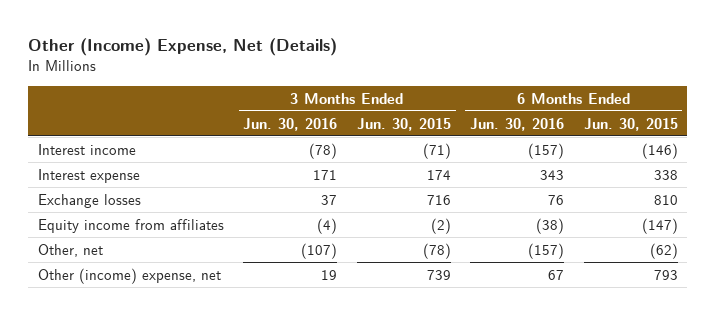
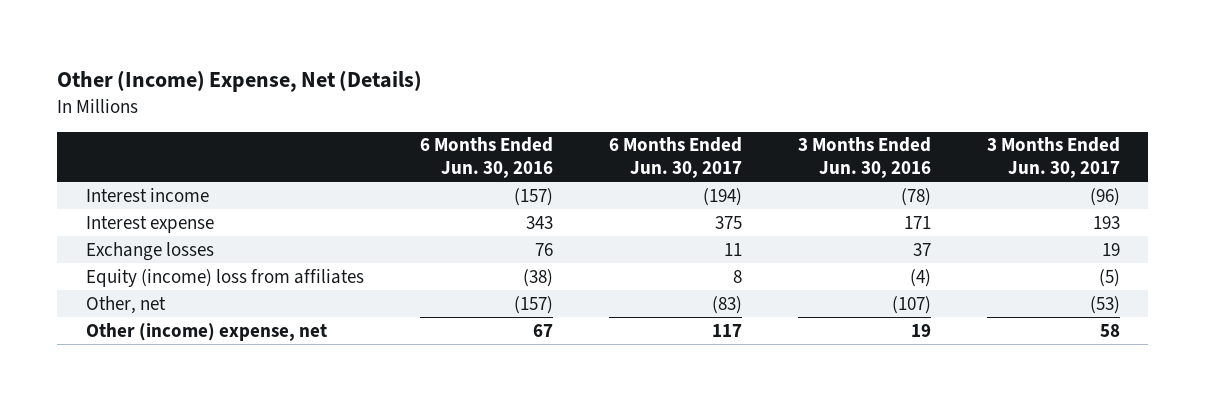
[356,117,451,131] Jun. 30, 2015 -> none
[583,117,678,131] Jun. 30, 2015 -> none
none -> [608,137,742,178] 6 Months Ended Jun. 30, 2017
none -> [987,137,1121,178] 3 Months Ended Jun. 30, 2017
[38,218,225,233] Equity income from affiliates -> [85,268,364,287] Equity (income) loss from affiliates

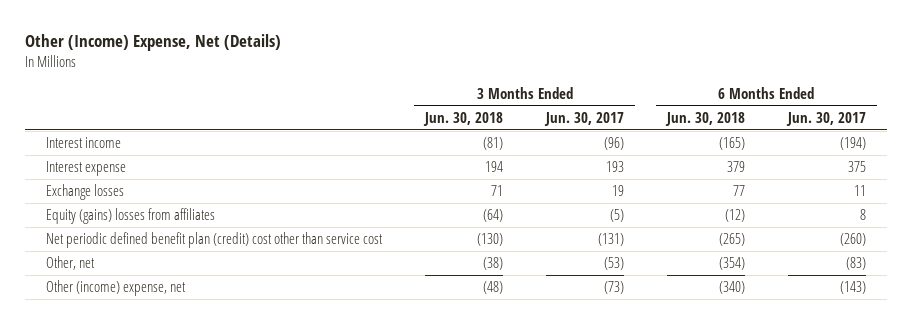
[419,137,553,178] 6 Months Ended Jun. 30, 2016 -> none
[797,137,931,178] 3 Months Ended Jun. 30, 2016 -> none
none -> [423,111,504,126] Jun. 30, 2018
none -> [664,111,745,126] Jun. 30, 2018
[85,268,364,287] Equity (income) loss from affiliates -> [46,208,216,225] Equity (gains) losses from affiliates
none -> [46,232,384,249] Net periodic defined benefit plan (credit) cost other than service cost
[711,323,742,337] 117 -> [839,281,866,295] (143)
[1100,323,1121,337] 58 -> [604,281,625,295] (73)

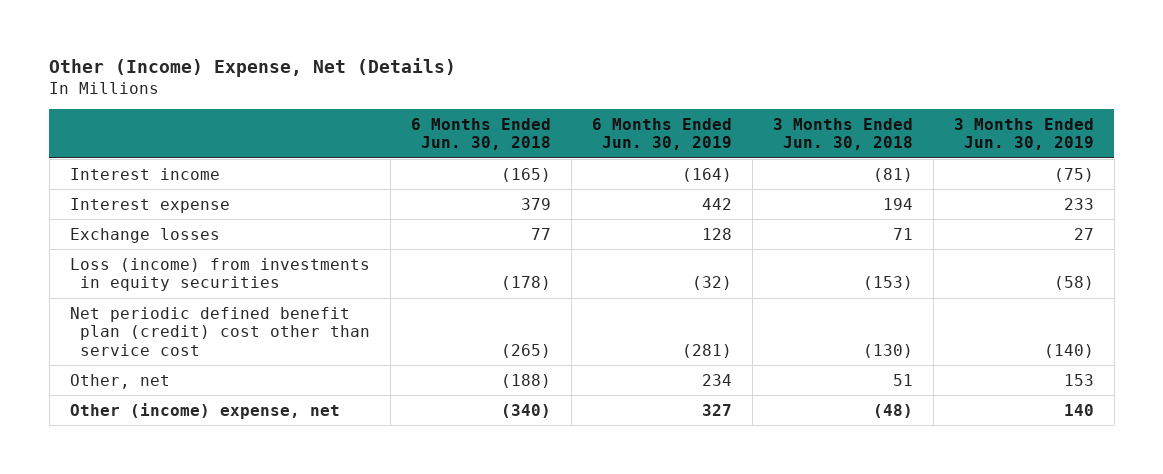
[544,111,625,126] Jun. 30, 2017 -> none
[785,111,866,126] Jun. 30, 2017 -> none
none -> [592,117,733,151] 6 Months Ended Jun. 30, 2019
none -> [953,117,1094,151] 3 Months Ended Jun. 30, 2019
[46,208,216,225] Equity (gains) losses from affiliates -> none
none -> [69,257,370,292] Loss (income) from investments in equity securities
[483,257,504,271] (38) -> [892,373,913,386] 51
[718,257,745,271] (354) -> [501,373,552,388] (188)

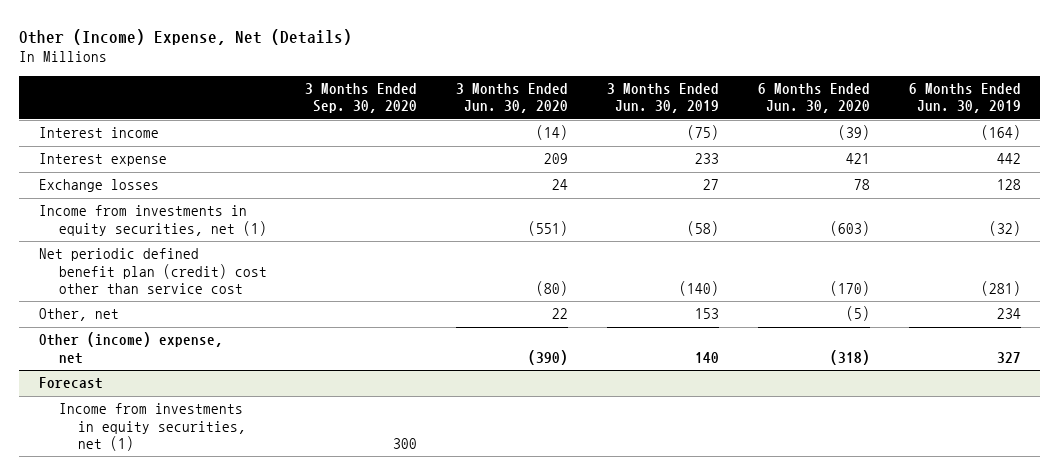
[411,117,552,151] 6 Months Ended Jun. 30, 2018 -> none
[772,117,913,151] 3 Months Ended Jun. 30, 2018 -> none
none -> [305,83,418,114] 3 Months Ended Sep. 30, 2020
none -> [456,83,569,114] 3 Months Ended Jun. 30, 2020
none -> [758,83,871,114] 6 Months Ended Jun. 30, 2020
[69,257,370,292] Loss (income) from investments in equity securities -> [38,205,267,236] Income from investments in equity securities, net (1)
none -> [38,377,103,390] Forecast
none -> [58,403,247,451] Income from investments in equity securities, net (1)

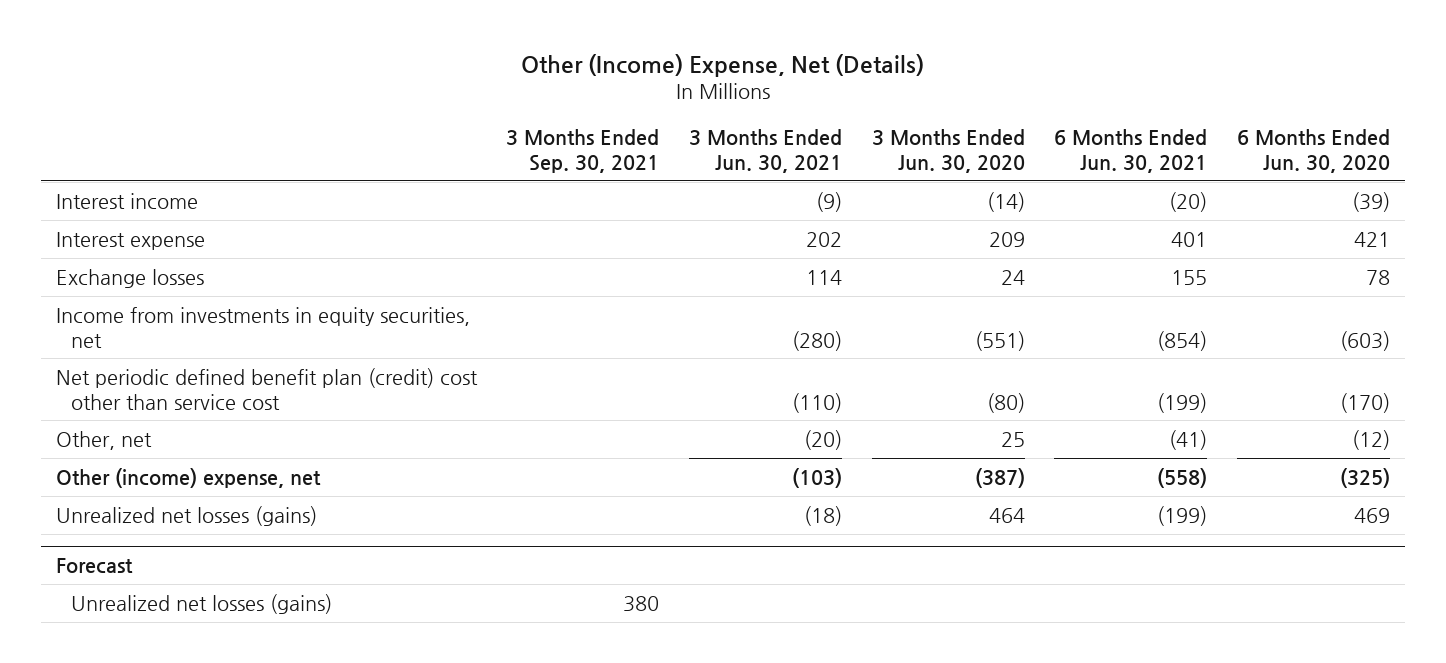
[305,83,418,114] 3 Months Ended Sep. 30, 2020 -> none
[607,83,720,114] 3 Months Ended Jun. 30, 2019 -> none
[908,83,1021,114] 6 Months Ended Jun. 30, 2019 -> none
none -> [506,128,660,173] 3 Months Ended Sep. 30, 2021
none -> [688,128,842,173] 3 Months Ended Jun. 30, 2021
none -> [1054,128,1208,173] 6 Months Ended Jun. 30, 2021
[38,205,267,236] Income from investments in equity securities, net (1) -> [55,306,470,348] Income from investments in equity securities, net
[552,308,569,320] 22 -> [1000,431,1025,447] 25
[846,306,871,322] (5) -> [1352,429,1391,450] (12)
[528,349,569,365] (390) -> [974,467,1025,488] (387)
[830,349,871,365] (318) -> [1340,467,1391,488] (325)
none -> [55,505,317,526] Unrealized net losses (gains)
[58,403,247,451] Income from investments in equity securities, net (1) -> none
none -> [71,593,333,614] Unrealized net losses (gains)

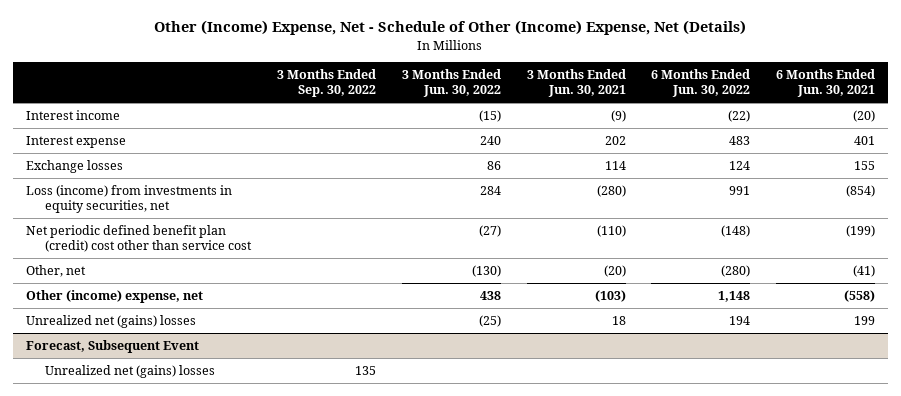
[520,53,924,77] Other (Income) Expense, Net (Details) -> [154,20,747,36] Other (Income) Expense, Net - Schedule of Other (Income) Expense, Net (Details)
[506,128,660,173] 3 Months Ended Sep. 30, 2021 -> none
[871,128,1025,173] 3 Months Ended Jun. 30, 2020 -> none
[1237,128,1391,173] 6 Months Ended Jun. 30, 2020 -> none
none -> [277,69,377,98] 3 Months Ended Sep. 30, 2022
none -> [401,69,501,98] 3 Months Ended Jun. 30, 2022
none -> [651,69,751,98] 6 Months Ended Jun. 30, 2022
[55,306,470,348] Income from investments in equity securities, net -> [25,184,232,213] Loss (income) from investments in equity securities, net
[55,558,133,575] Forecast -> none
[55,505,317,526] Unrealized net losses (gains) -> [25,314,196,328] Unrealized net (gains) losses
[803,505,842,526] (18) -> [611,315,626,325] 18
[1157,505,1208,526] (199) -> [853,315,875,325] 199
none -> [25,339,199,353] Forecast, Subsequent Event
[71,593,333,614] Unrealized net losses (gains) -> [45,364,216,378] Unrealized net (gains) losses

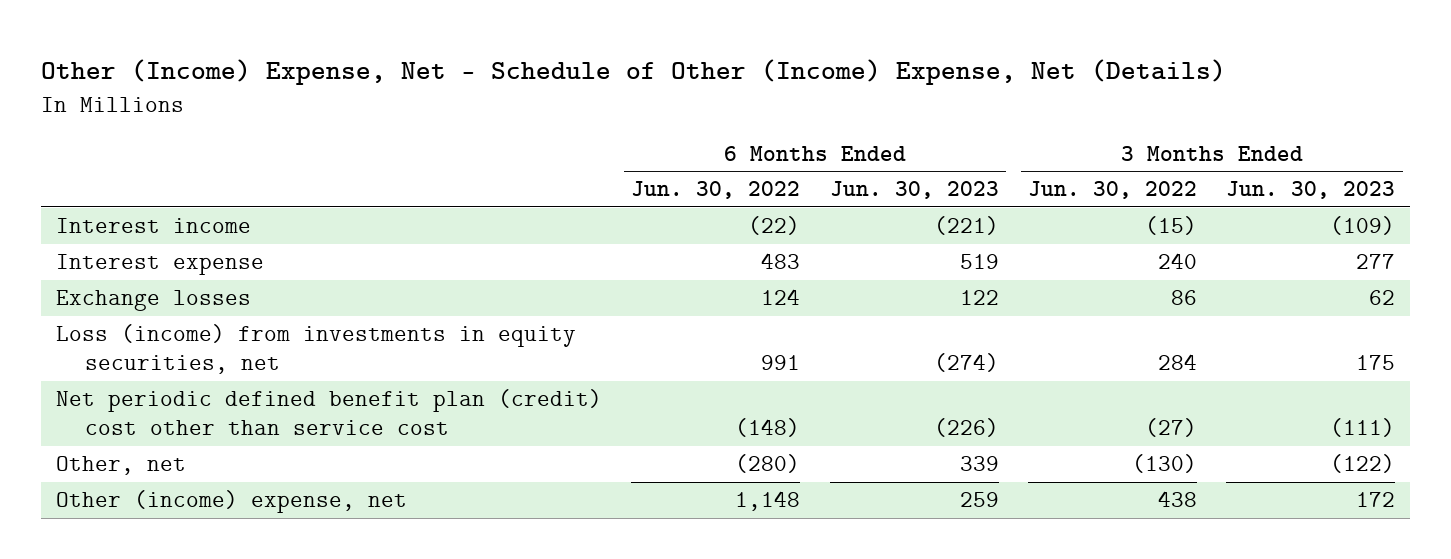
[277,69,377,98] 3 Months Ended Sep. 30, 2022 -> none
[526,69,626,98] 3 Months Ended Jun. 30, 2021 -> none
[775,69,875,98] 6 Months Ended Jun. 30, 2021 -> none
none -> [829,181,999,200] Jun. 30, 2023
none -> [1226,181,1396,200] Jun. 30, 2023
[25,314,196,328] Unrealized net (gains) losses -> none
[25,339,199,353] Forecast, Subsequent Event -> none
[45,364,216,378] Unrealized net (gains) losses -> none

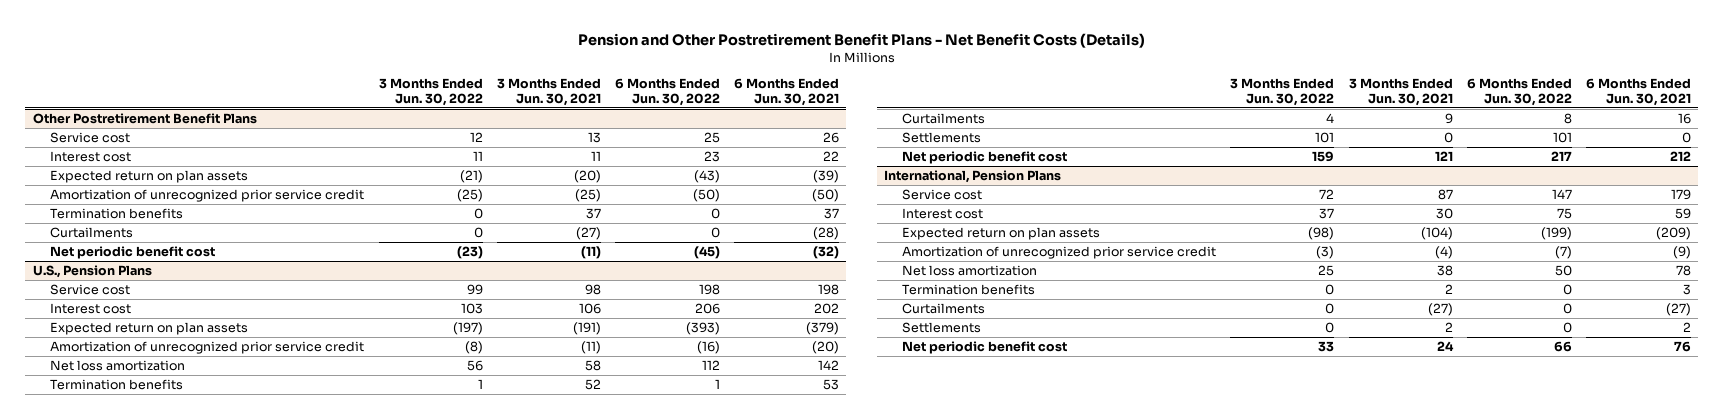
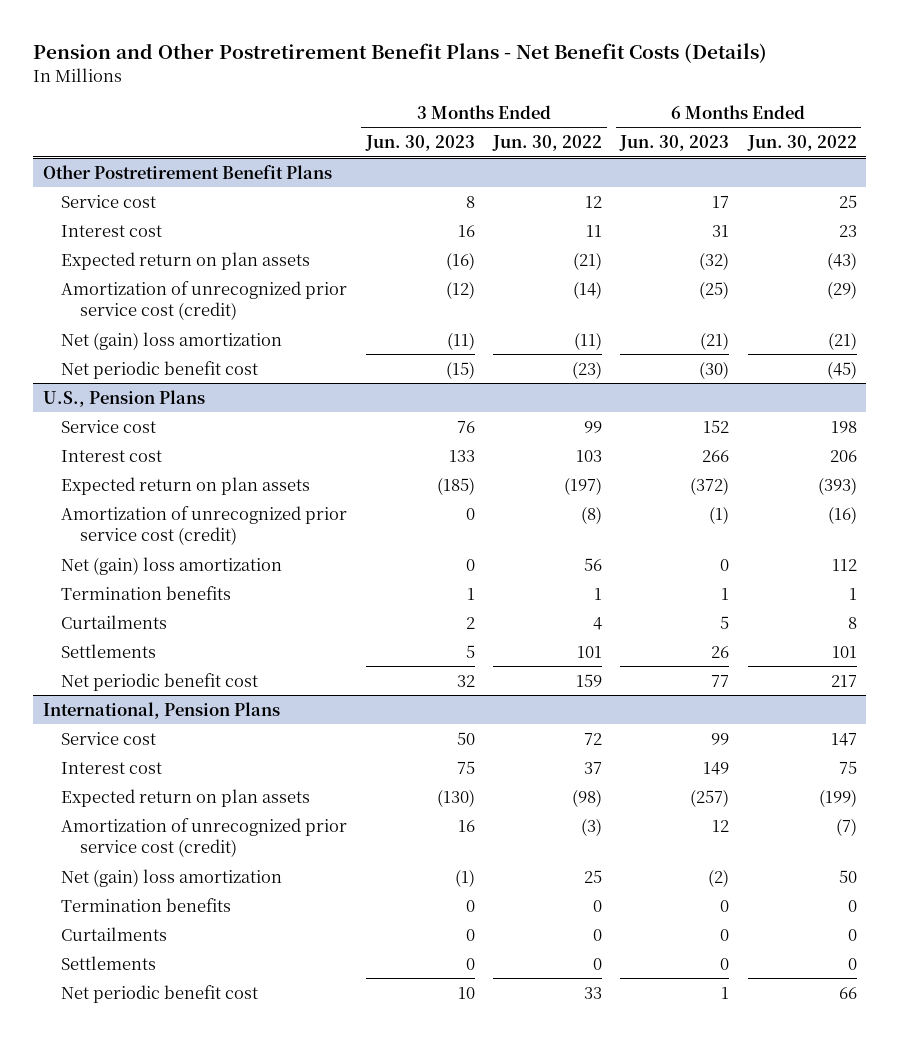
[496,78,601,106] 3 Months Ended Jun. 30, 2021 -> none
[734,78,840,106] 6 Months Ended Jun. 30, 2021 -> none
none -> [364,135,475,152] Jun. 30, 2023
none -> [619,135,730,152] Jun. 30, 2023
[50,208,184,220] Termination benefits -> none
[50,227,134,239] Curtailments -> none
[50,189,365,203] Amortization of unrecognized prior service credit -> [61,280,348,321] Amortization of unrecognized prior service cost (credit)
[456,189,483,203] (25) -> [572,280,602,299] (14)
[692,189,720,203] (50) -> [826,280,857,299] (29)
none -> [61,331,283,350] Net (gain) loss amortization
[50,341,365,355] Amortization of unrecognized prior service credit -> [61,505,348,546] Amortization of unrecognized prior service cost (credit)
[50,360,186,372] Net loss amortization -> [61,556,283,575] Net (gain) loss amortization
[902,246,1217,260] Amortization of unrecognized prior service credit -> [61,817,348,858] Amortization of unrecognized prior service cost (credit)
[902,265,1038,277] Net loss amortization -> [61,868,283,887] Net (gain) loss amortization

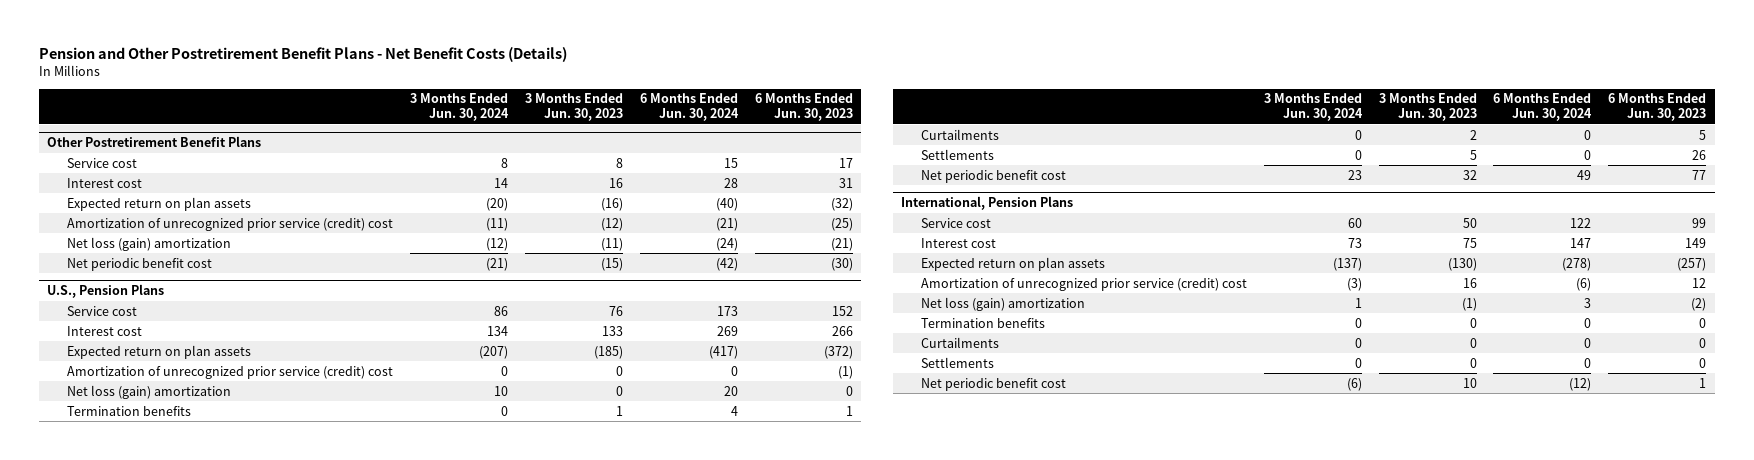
[491,135,602,152] Jun. 30, 2022 -> none
[746,135,857,152] Jun. 30, 2022 -> none
none -> [409,93,509,122] 3 Months Ended Jun. 30, 2024
none -> [639,93,739,122] 6 Months Ended Jun. 30, 2024
[61,280,348,321] Amortization of unrecognized prior service cost (credit) -> [67,217,394,231] Amortization of unrecognized prior service (credit) cost
[61,331,283,350] Net (gain) loss amortization -> [67,236,232,251] Net loss (gain) amortization
[61,505,348,546] Amortization of unrecognized prior service cost (credit) -> [67,365,394,379] Amortization of unrecognized prior service (credit) cost
[61,556,283,575] Net (gain) loss amortization -> [67,384,232,399] Net loss (gain) amortization
[61,817,348,858] Amortization of unrecognized prior service cost (credit) -> [920,277,1247,291] Amortization of unrecognized prior service (credit) cost
[61,868,283,887] Net (gain) loss amortization -> [920,296,1085,311] Net loss (gain) amortization

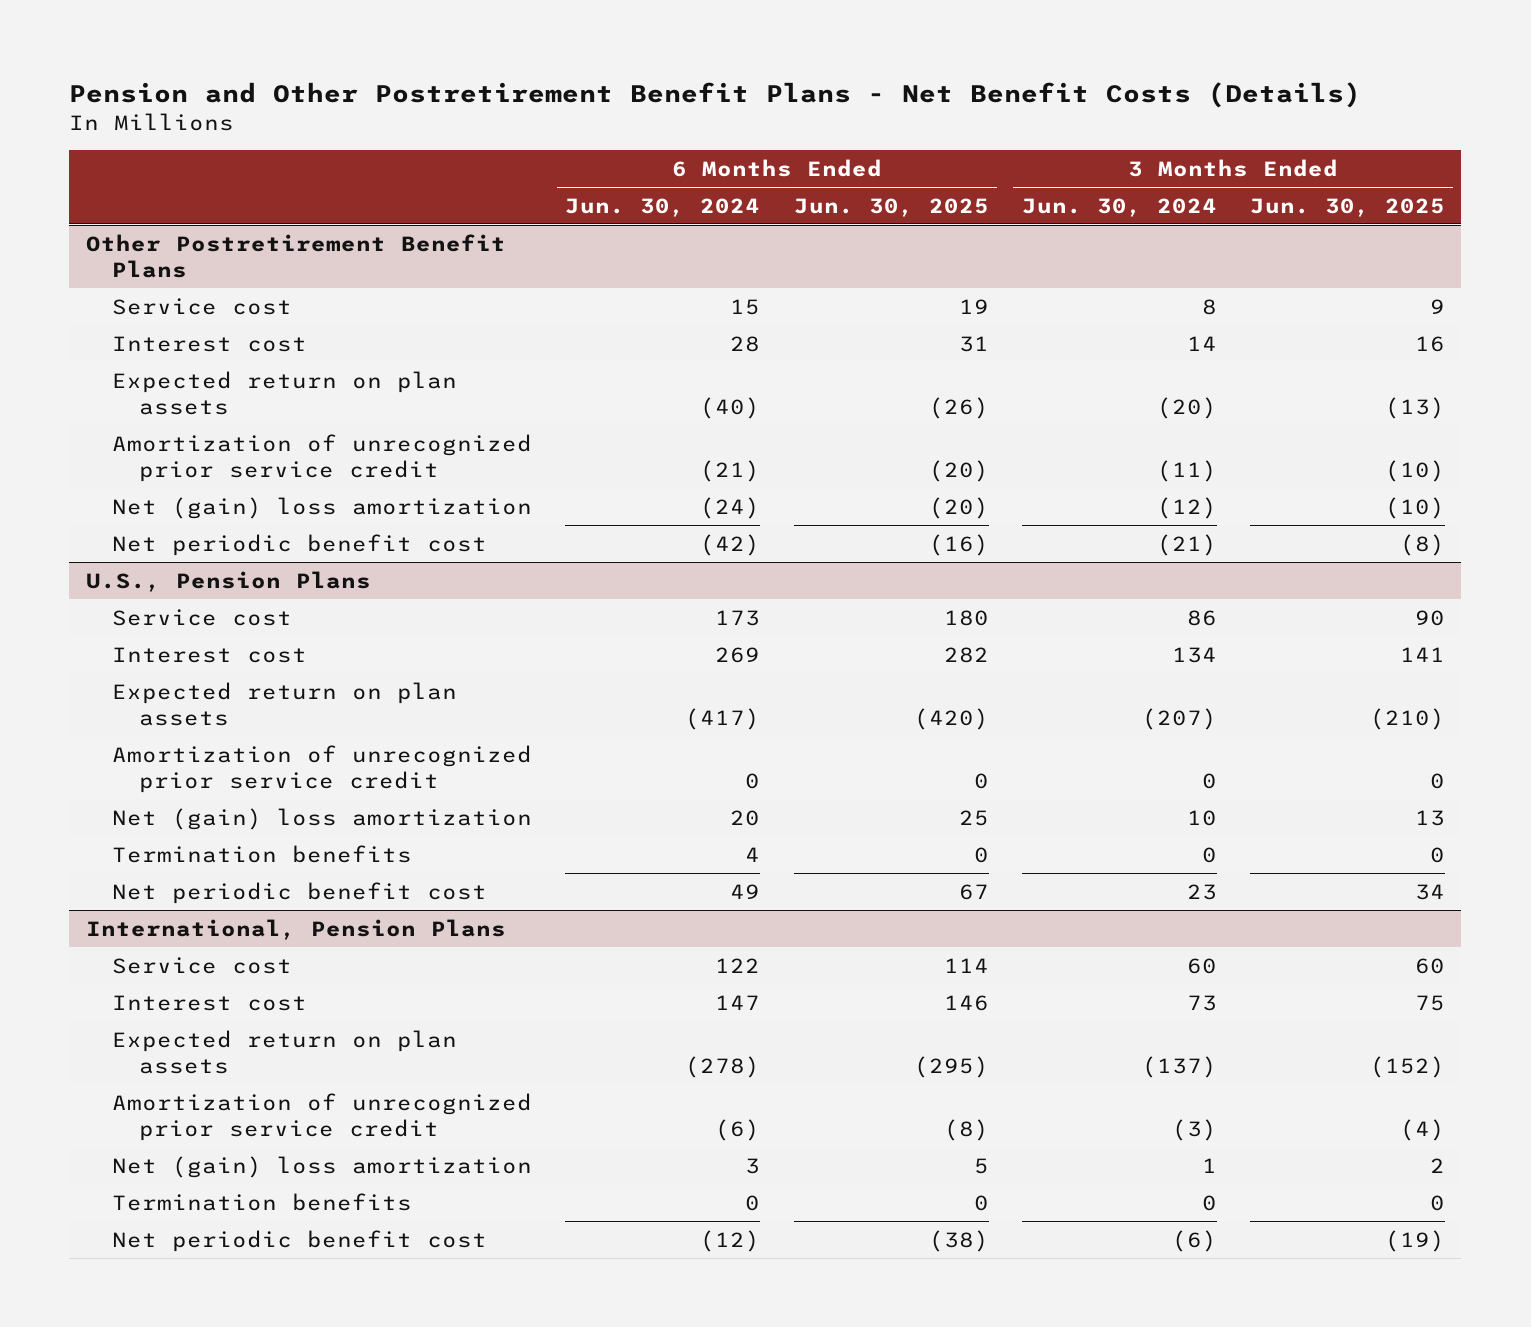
[524,93,623,122] 3 Months Ended Jun. 30, 2023 -> none
[754,93,853,122] 6 Months Ended Jun. 30, 2023 -> none
none -> [793,197,989,217] Jun. 30, 2025
none -> [1249,197,1445,217] Jun. 30, 2025
[67,217,394,231] Amortization of unrecognized prior service (credit) cost -> [112,433,533,483] Amortization of unrecognized prior service credit
[67,236,232,251] Net loss (gain) amortization -> [112,496,533,519] Net (gain) loss amortization
[67,365,394,379] Amortization of unrecognized prior service (credit) cost -> [112,744,533,794] Amortization of unrecognized prior service credit
[67,384,232,399] Net loss (gain) amortization -> [112,807,533,830] Net (gain) loss amortization
[920,128,999,140] Curtailments -> none
[920,148,994,160] Settlements -> none
[920,277,1247,291] Amortization of unrecognized prior service (credit) cost -> [112,1092,533,1142] Amortization of unrecognized prior service credit
[920,296,1085,311] Net loss (gain) amortization -> [112,1155,533,1178] Net (gain) loss amortization
[920,336,999,348] Curtailments -> none
[920,356,994,368] Settlements -> none

